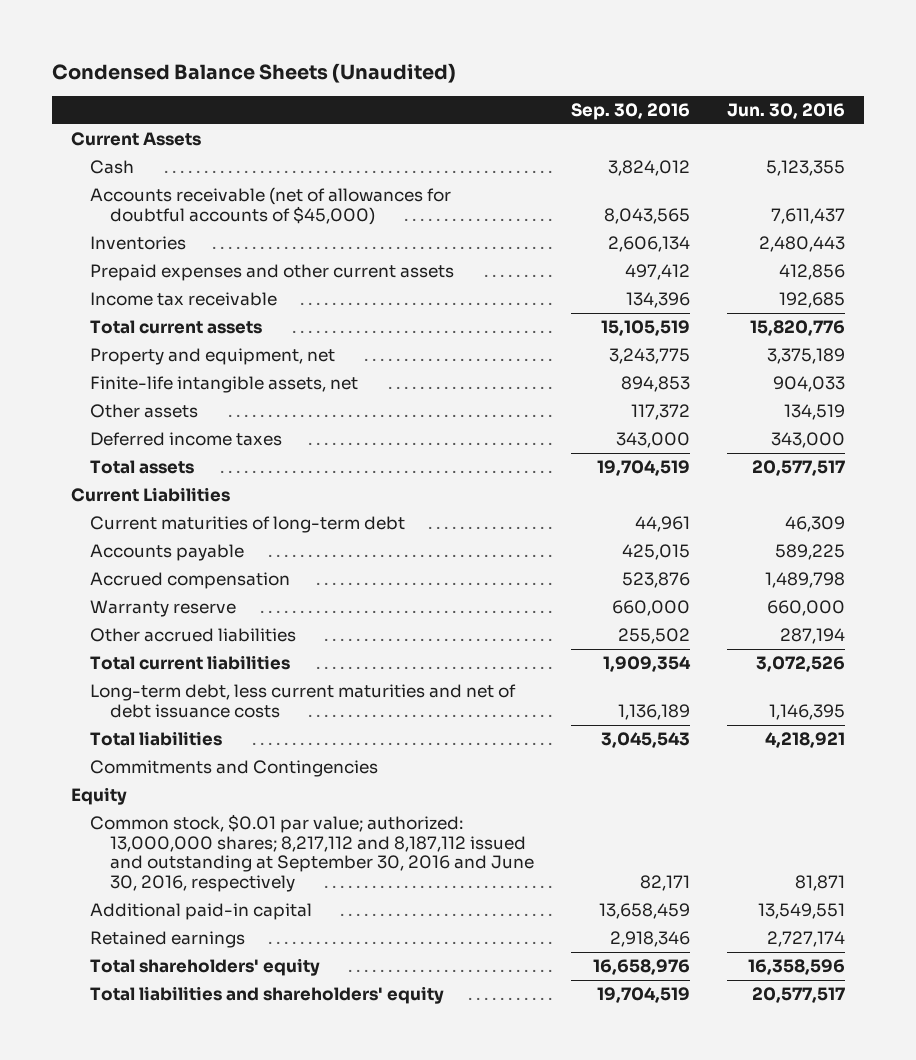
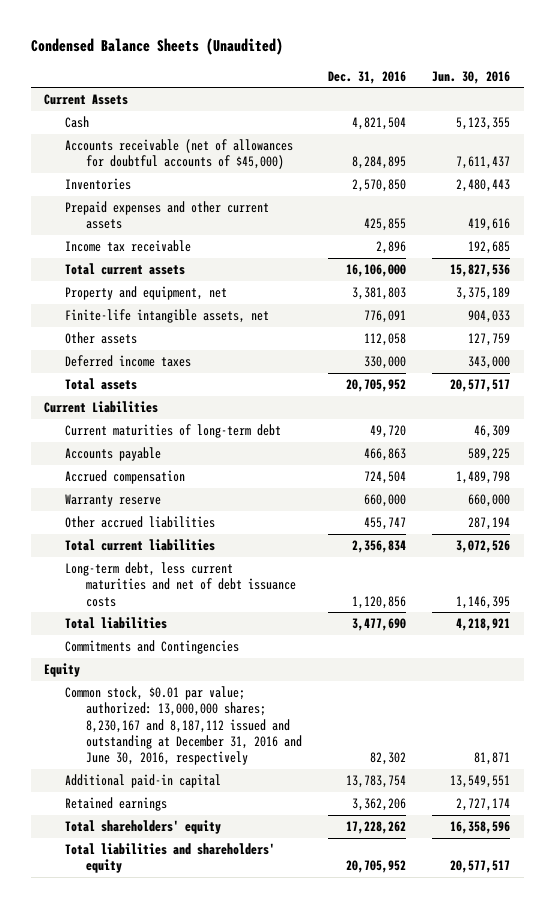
[570,102,690,120] Sep. 30, 2016 -> none
none -> [328,70,407,84] Dec. 31, 2016
[779,264,846,281] 412,856 -> [468,218,511,232] 419,616
[750,320,846,337] 15,820,776 -> [450,264,511,278] 15,827,536
[784,404,846,421] 134,519 -> [468,333,511,347] 127,759
[90,814,534,892] Common stock, $0.01 par value; authorized: 13,000,000 shares; 8,217,112 and 8,187,112 issued and outstanding at September 30, 2016 and June 30, 2016, respectively -> [64,686,302,766] Common stock, $0.01 par value; authorized: 13,000,000 shares; 8,230,167 and 8,187,112 issued and outstanding at December 31, 2016 and June 30, 2016, respectively

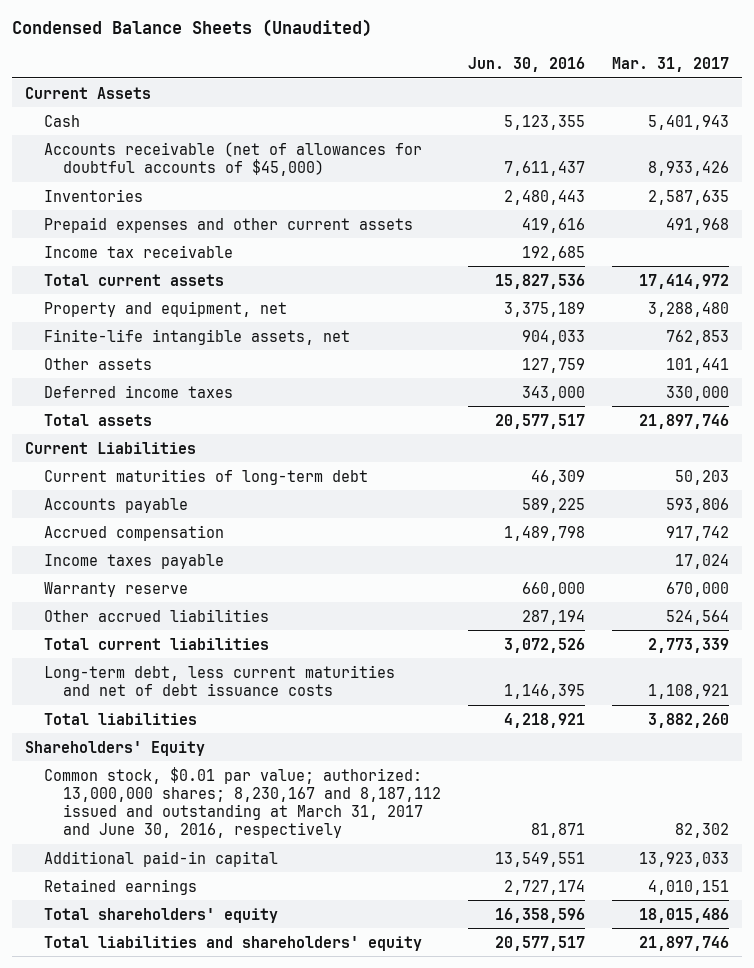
[328,70,407,84] Dec. 31, 2016 -> none
none -> [611,56,729,72] Mar. 31, 2017
none -> [44,553,225,569] Income taxes payable
[64,640,239,655] Commitments and Contingencies -> none
[43,663,80,678] Equity -> [25,740,206,756] Shareholders' Equity
[64,686,302,766] Common stock, $0.01 par value; authorized: 13,000,000 shares; 8,230,167 and 8,187,112 issued and outstanding at December 31, 2016 and June 30, 2016, respectively -> [44,766,442,839] Common stock, $0.01 par value; authorized: 13,000,000 shares; 8,230,167 and 8,187,112 issued and outstanding at March 31, 2017 and June 30, 2016, respectively

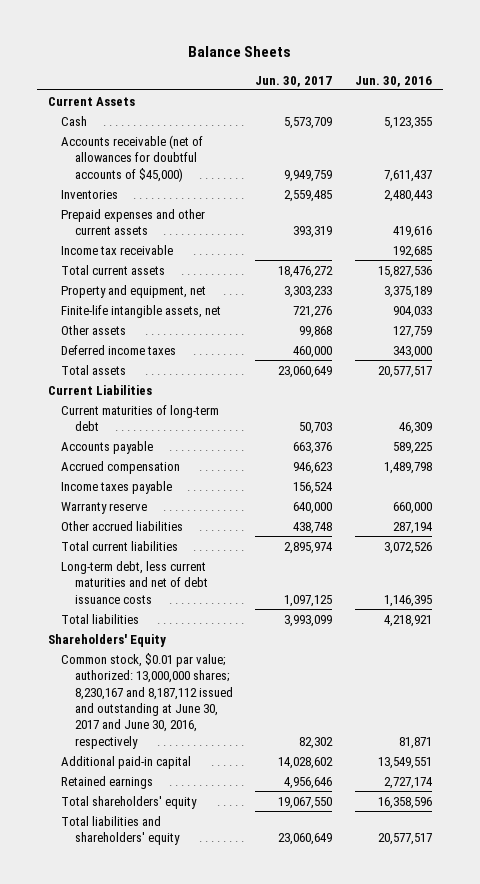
[11,19,372,38] Condensed Balance Sheets (Unaudited) -> [187,45,291,57] Balance Sheets
[611,56,729,72] Mar. 31, 2017 -> none
none -> [255,75,333,87] Jun. 30, 2017
[44,766,442,839] Common stock, $0.01 par value; authorized: 13,000,000 shares; 8,230,167 and 8,187,112 issued and outstanding at March 31, 2017 and June 30, 2016, respectively -> [61,652,233,749] Common stock, $0.01 par value; authorized: 13,000,000 shares; 8,230,167 and 8,187,112 issued and outstanding at June 30, 2017 and June 30, 2016, respectively

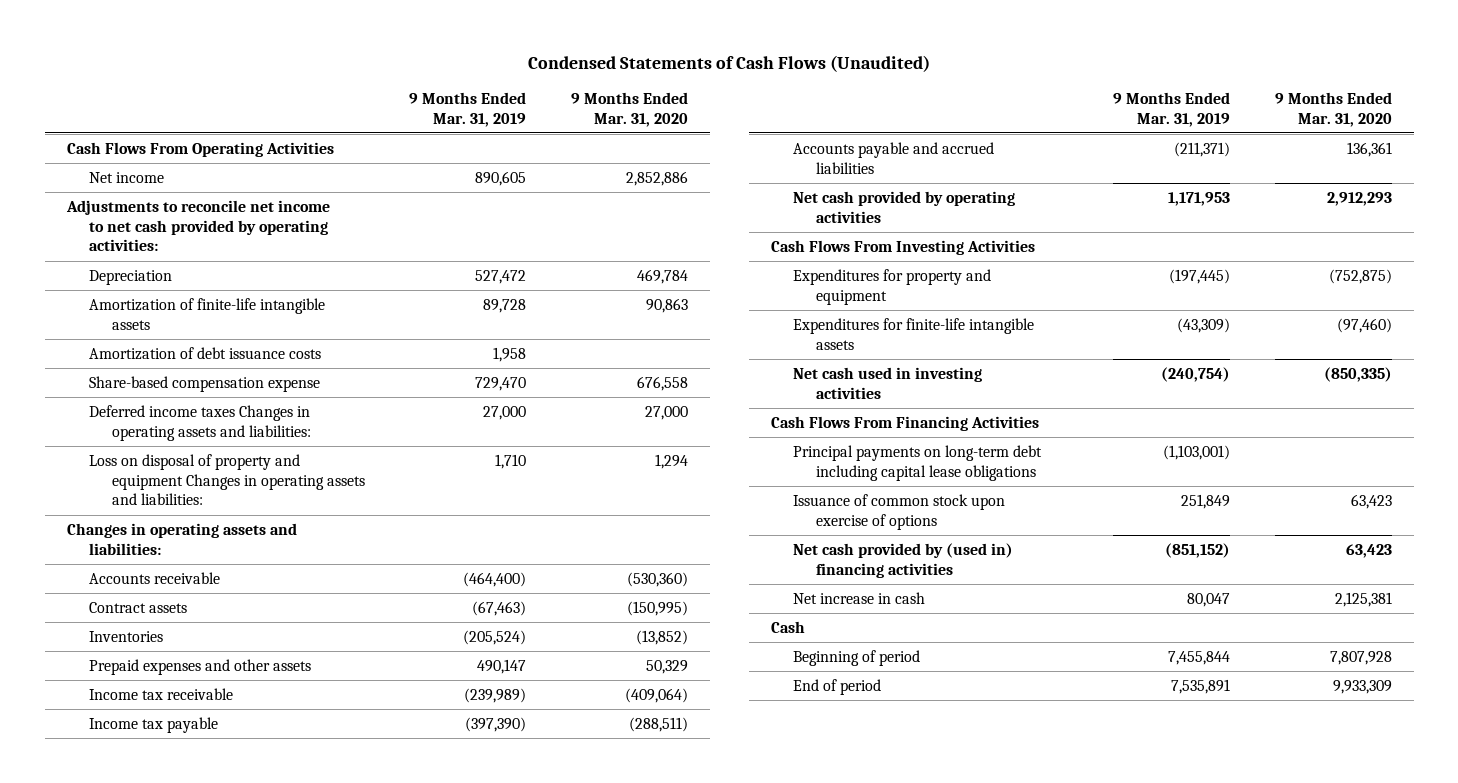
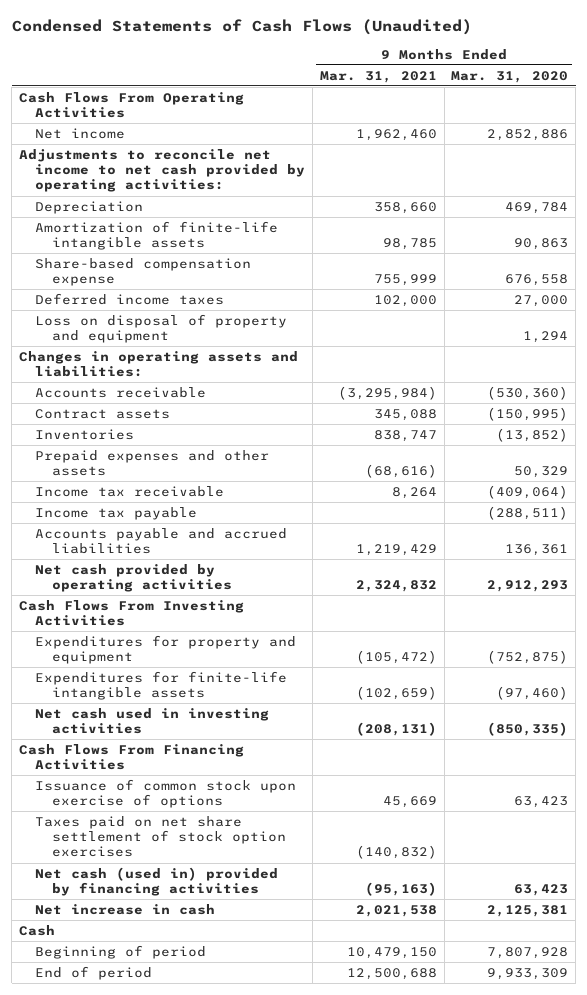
[409,91,527,127] 9 Months Ended Mar. 31, 2019 -> none
none -> [319,70,437,83] Mar. 31, 2021
[89,346,322,360] Amortization of debt issuance costs -> none
[89,404,311,441] Deferred income taxes Changes in operating assets and liabilities: -> [35,292,225,305] Deferred income taxes
[89,453,365,506] Loss on disposal of property and equipment Changes in operating assets and liabilities: -> [35,313,288,344] Loss on disposal of property and equipment
[793,444,1043,481] Principal payments on long-term debt including capital lease obligations -> none
none -> [35,815,286,858] Taxes paid on net share settlement of stock option exercises
[793,542,1014,578] Net cash provided by (used in) financing activities -> [35,866,279,897] Net cash (used in) provided by financing activities

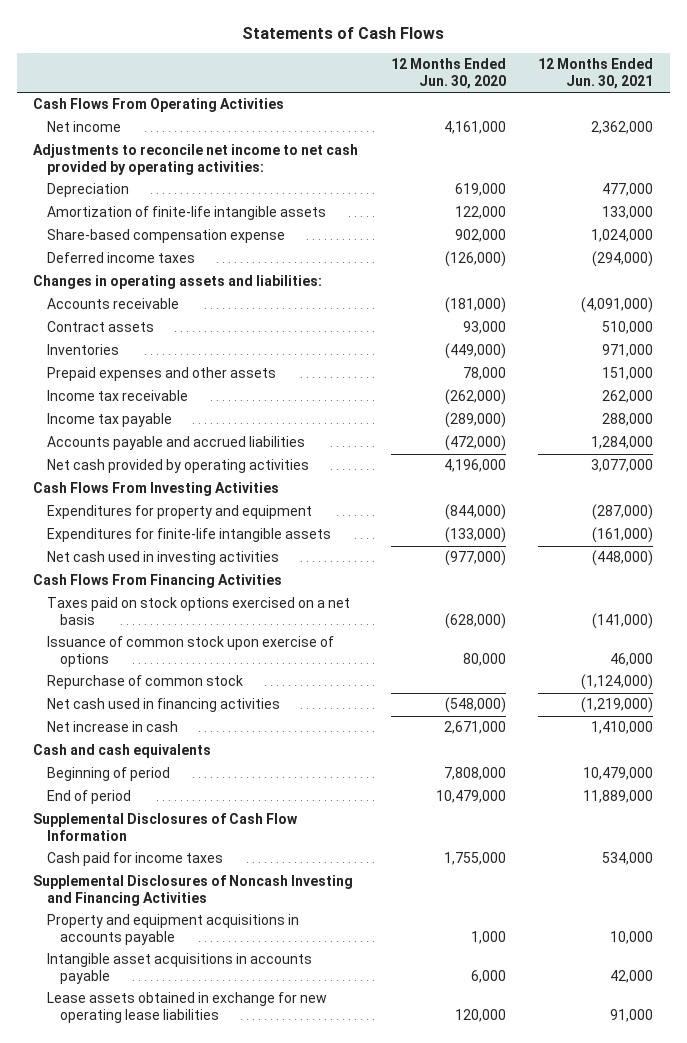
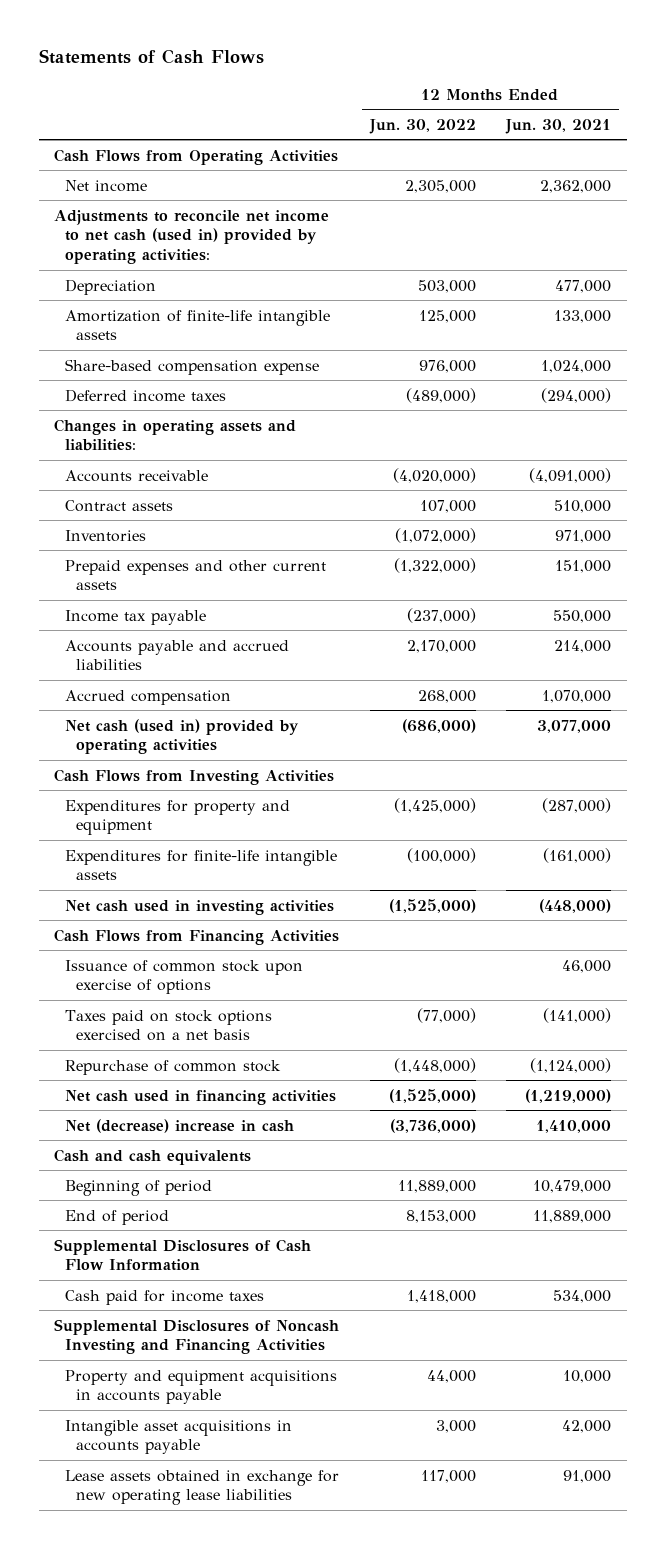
[390,58,506,89] 12 Months Ended Jun. 30, 2020 -> none
none -> [368,118,476,134] Jun. 30, 2022
[33,98,285,113] Cash Flows From Operating Activities -> [53,148,338,165] Cash Flows from Operating Activities
[33,144,359,175] Adjustments to reconcile net income to net cash provided by operating activities: -> [53,209,329,265] Adjustments to reconcile net income to net cash (used in) provided by operating activities:
[46,390,188,402] Income tax receivable -> none
[46,367,276,382] Prepaid expenses and other assets -> [65,559,327,591] Prepaid expenses and other current assets
[602,413,654,427] 288,000 -> [553,609,612,623] 550,000
[591,436,654,450] 1,284,000 -> [554,639,612,653] 214,000
none -> [65,689,232,705] Accrued compensation
[46,459,309,474] Net cash provided by operating activities -> [65,718,300,755] Net cash (used in) provided by operating activities
[33,482,280,497] Cash Flows From Investing Activities -> [53,768,334,785] Cash Flows from Investing Activities
[33,574,283,589] Cash Flows From Financing Activities -> [53,928,339,945] Cash Flows from Financing Activities
[46,597,350,625] Taxes paid on stock options exercised on a net basis -> [65,1009,273,1042] Taxes paid on stock options exercised on a net basis
[46,721,178,733] Net increase in cash -> [65,1118,295,1133] Net (decrease) increase in cash

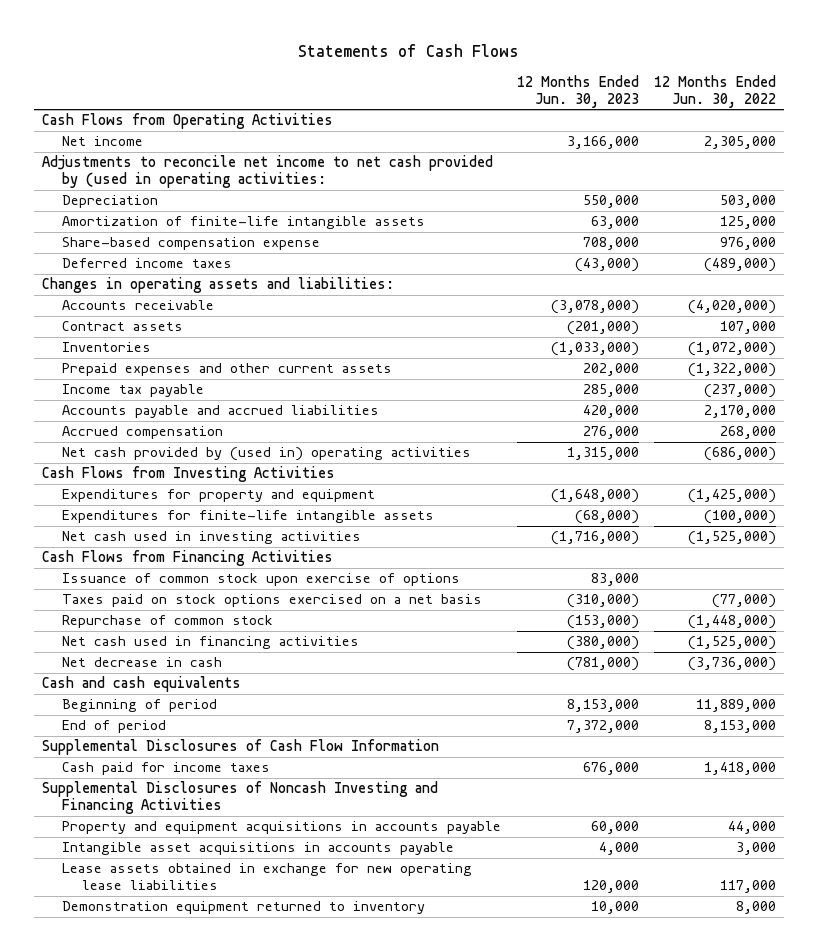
[505,118,612,134] Jun. 30, 2021 -> none
none -> [516,75,639,109] 12 Months Ended Jun. 30, 2023
[53,209,329,265] Adjustments to reconcile net income to net cash (used in) provided by operating activities: -> [42,155,494,189] Adjustments to reconcile net income to net cash provided by (used in operating activities:
[65,718,300,755] Net cash (used in) provided by operating activities -> [62,447,472,462] Net cash provided by (used in) operating activities
[65,1118,295,1133] Net (decrease) increase in cash -> [62,657,223,668] Net decrease in cash
none -> [62,901,426,915] Demonstration equipment returned to inventory

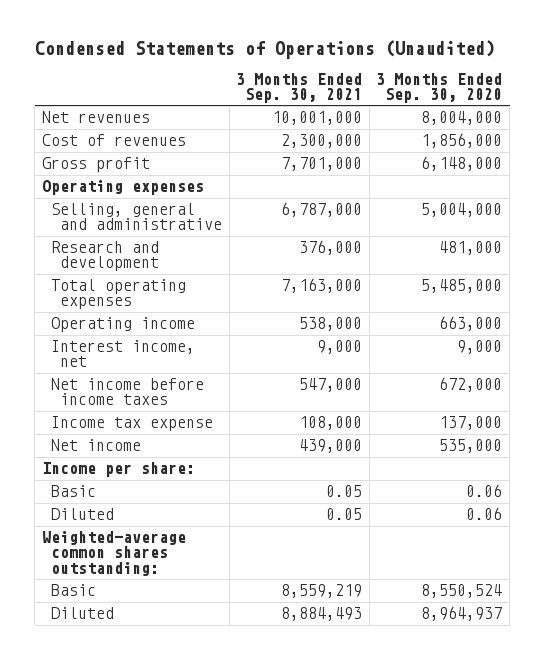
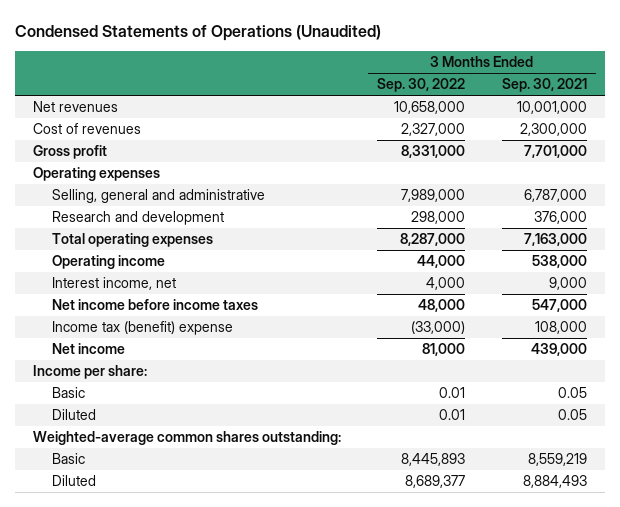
[376,72,503,103] 3 Months Ended Sep. 30, 2020 -> none
none -> [377,78,466,93] Sep. 30, 2022
[50,416,213,432] Income tax expense -> [52,321,234,336] Income tax (benefit) expense

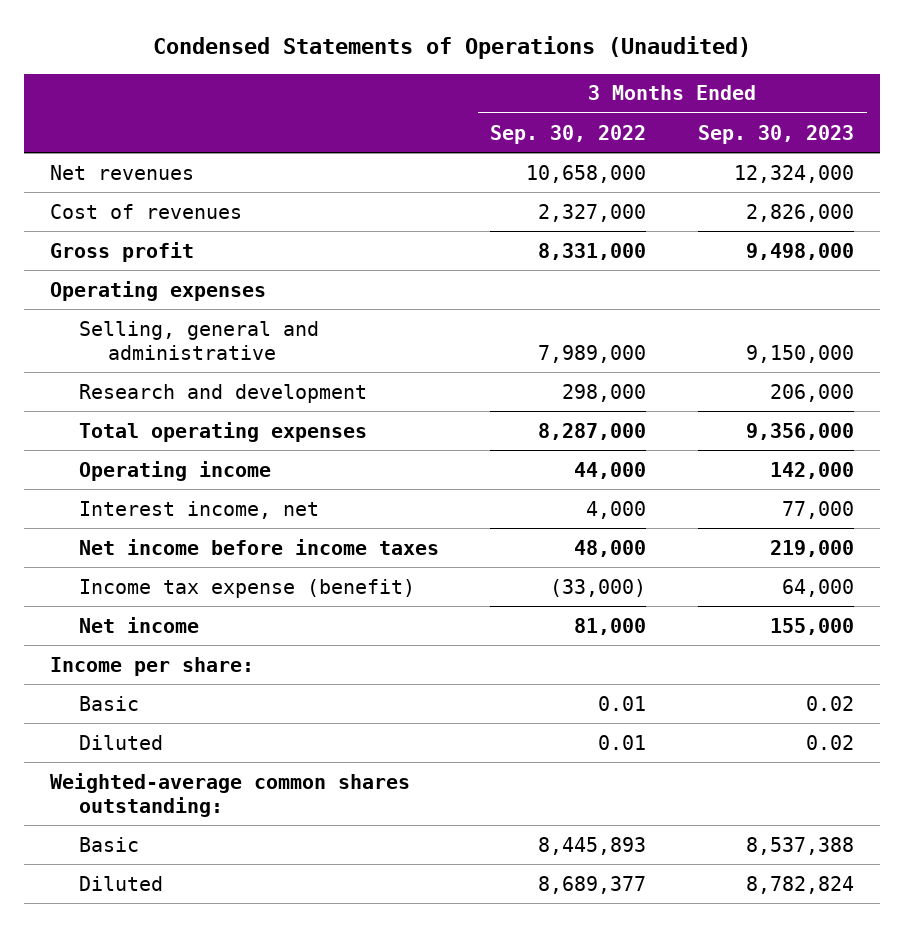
[501,78,587,93] Sep. 30, 2021 -> none
none -> [698,124,855,144] Sep. 30, 2023
[52,321,234,336] Income tax (benefit) expense -> [78,578,415,598] Income tax expense (benefit)

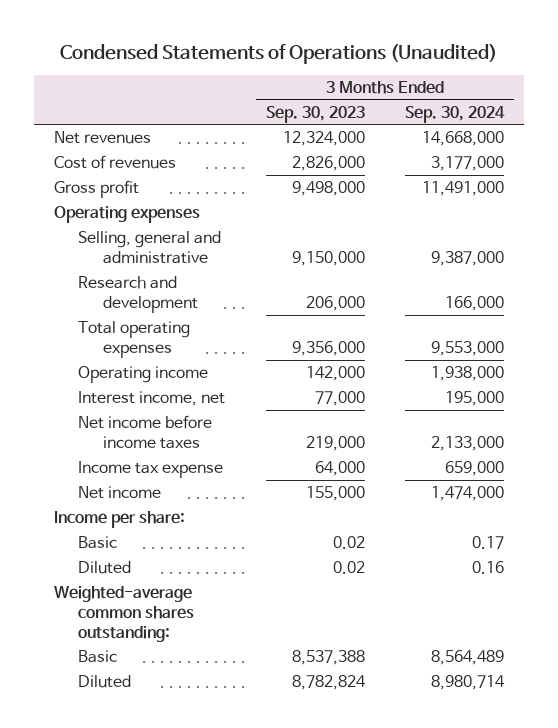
[490,124,647,144] Sep. 30, 2022 -> none
none -> [404,105,505,123] Sep. 30, 2024
[78,578,415,598] Income tax expense (benefit) -> [78,461,224,479] Income tax expense

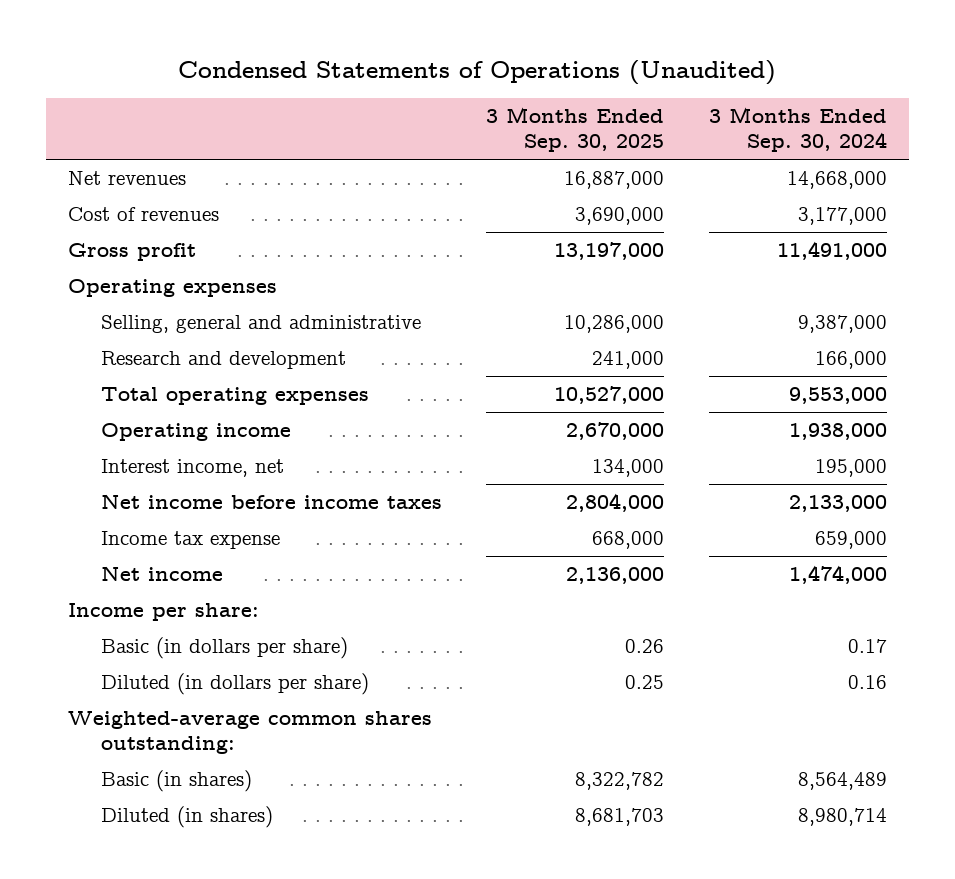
[265,105,365,123] Sep. 30, 2023 -> none
none -> [486,107,665,153] 3 Months Ended Sep. 30, 2025
[78,536,118,550] Basic -> [100,636,348,659] Basic (in dollars per share)
[78,561,132,575] Diluted -> [100,672,369,695] Diluted (in dollars per share)
[78,650,118,664] Basic -> [100,769,252,792] Basic (in shares)
[78,675,132,689] Diluted -> [100,805,273,828] Diluted (in shares)

